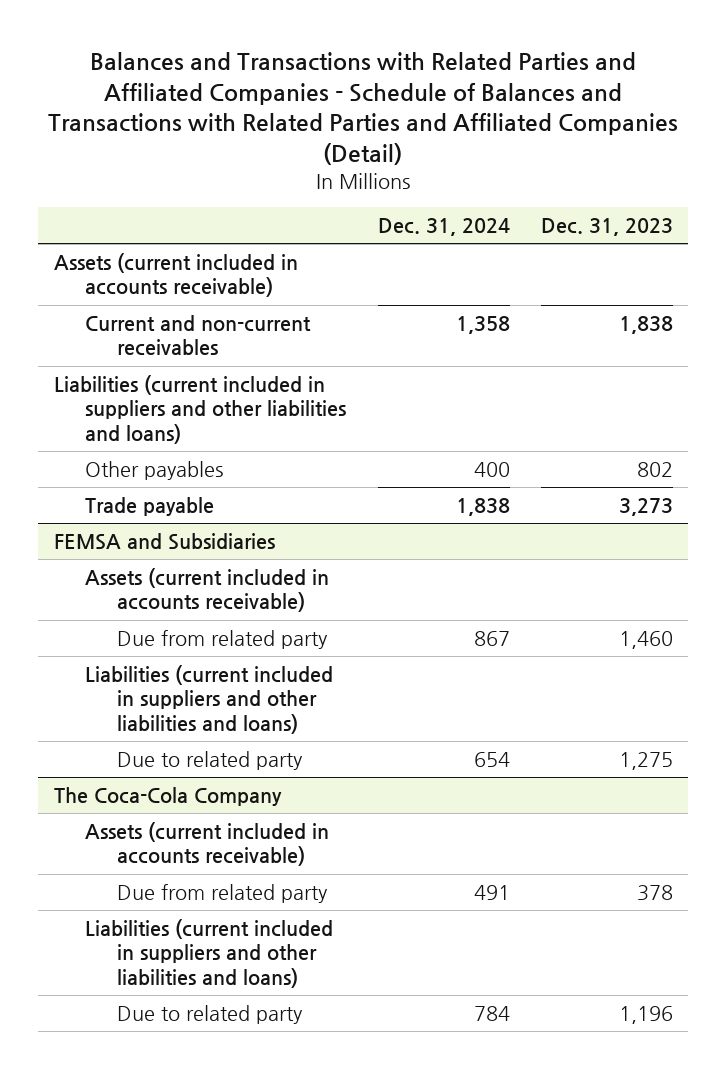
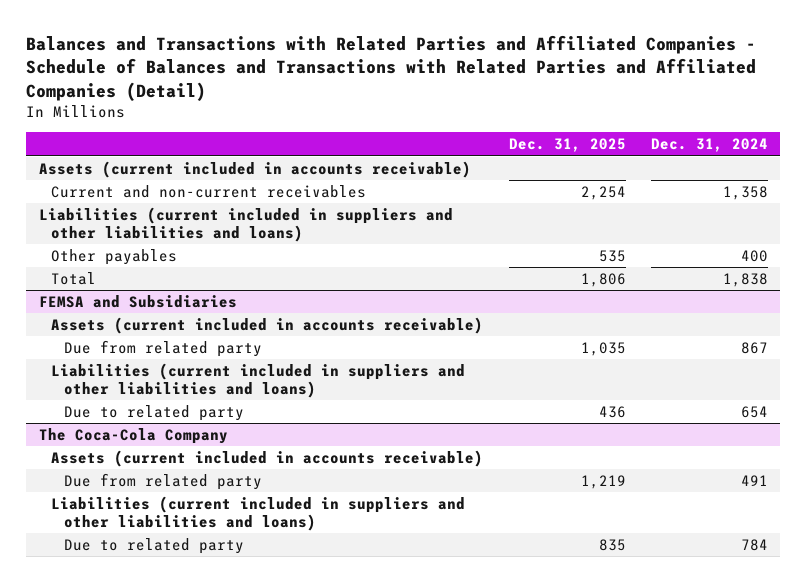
[540,218,673,237] Dec. 31, 2023 -> none
none -> [508,138,626,153] Dec. 31, 2025
[85,496,215,516] Trade payable -> [51,271,97,285] Total

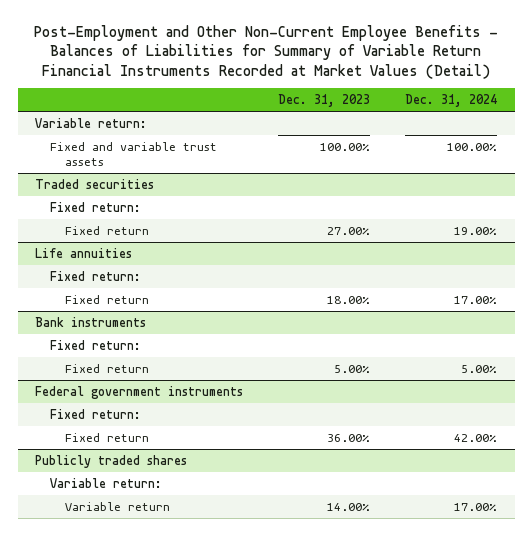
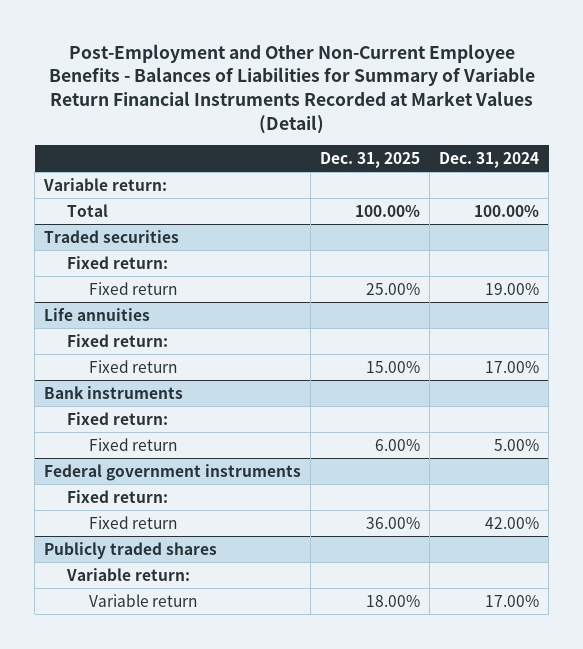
[278,93,371,107] Dec. 31, 2023 -> none
none -> [320,151,421,168] Dec. 31, 2025
[50,141,218,167] Fixed and variable trust assets -> [66,203,108,217] Total

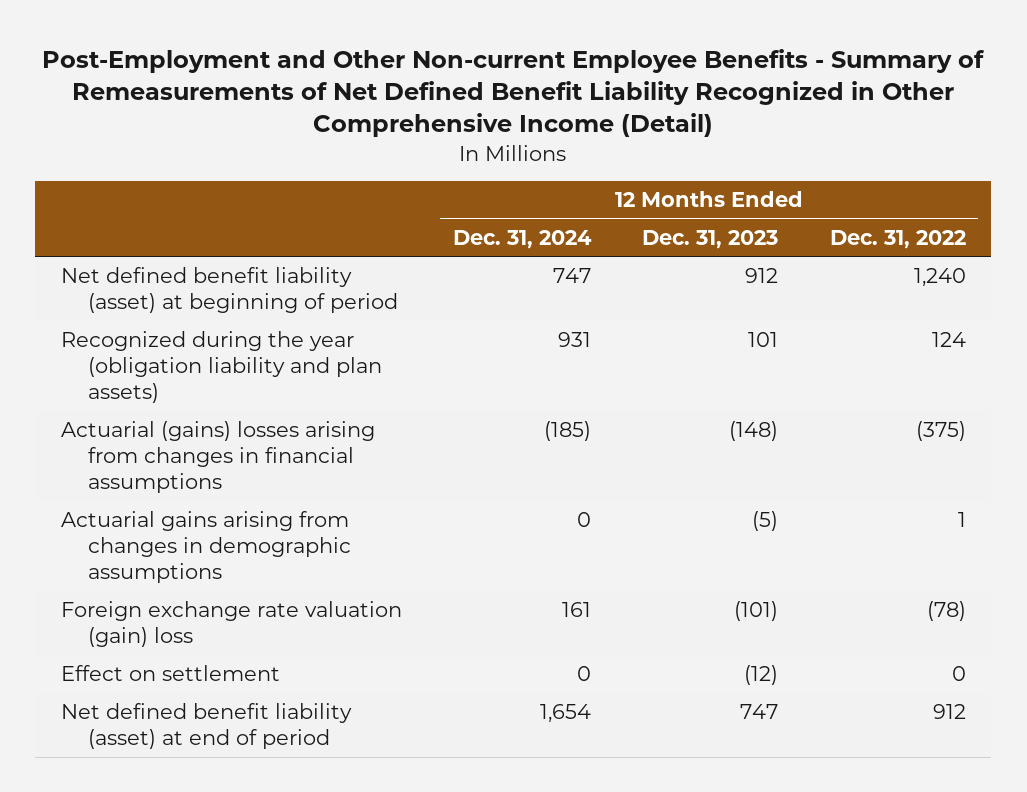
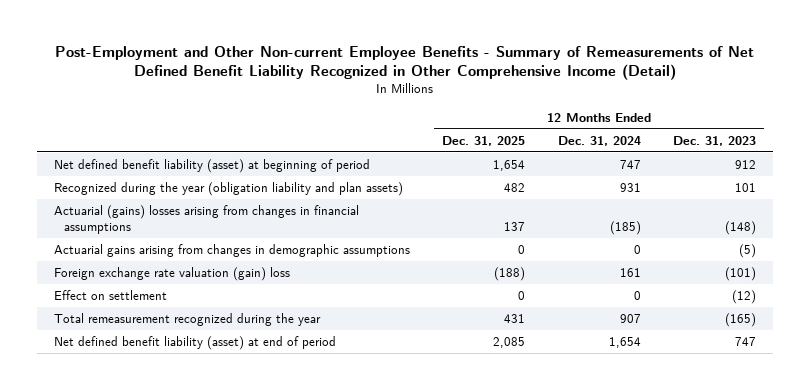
[829,229,966,249] Dec. 31, 2022 -> none
none -> [442,135,526,146] Dec. 31, 2025
none -> [53,312,321,326] Total remeasurement recognized during the year

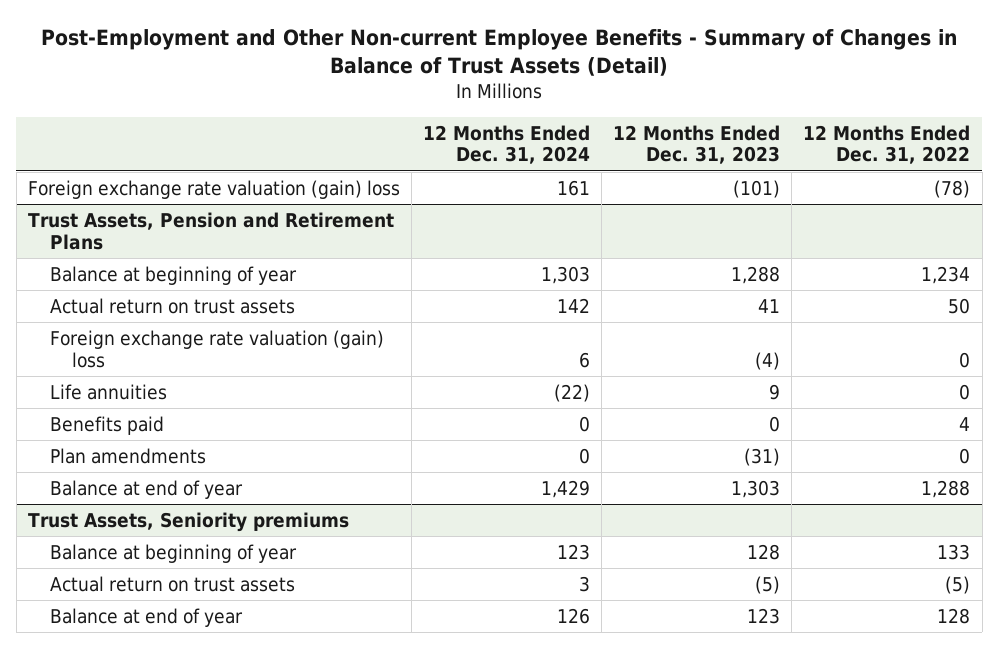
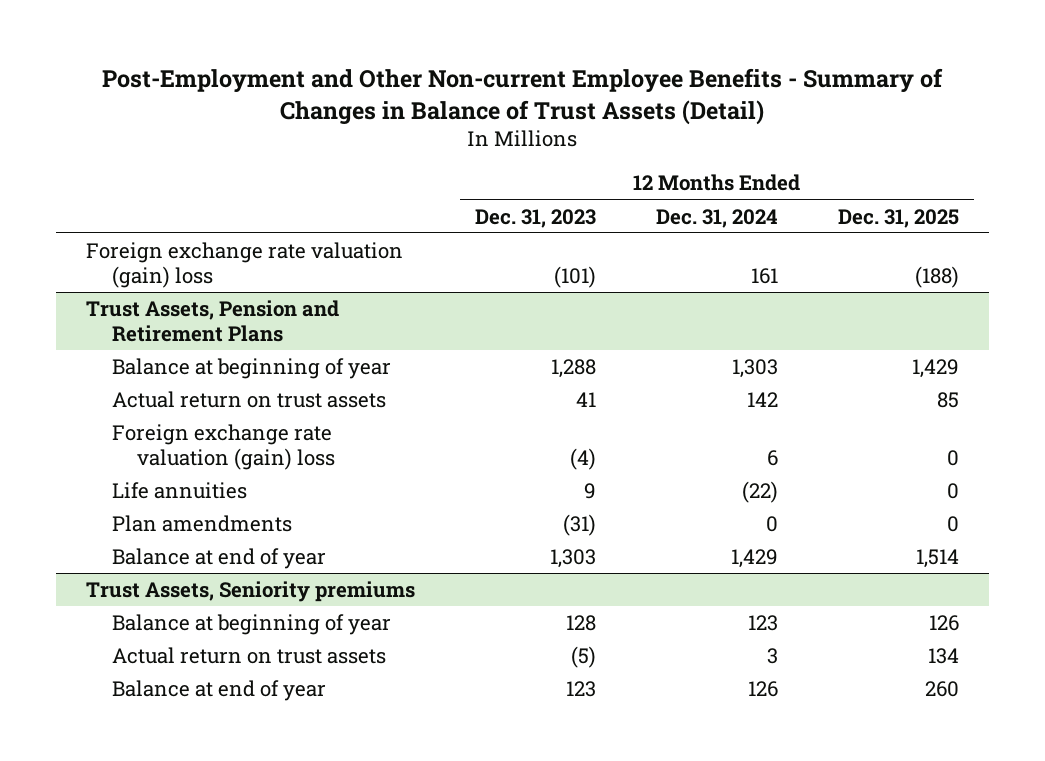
[803,124,971,165] 12 Months Ended Dec. 31, 2022 -> none
none -> [837,208,959,228] Dec. 31, 2025
[50,415,165,435] Benefits paid -> none

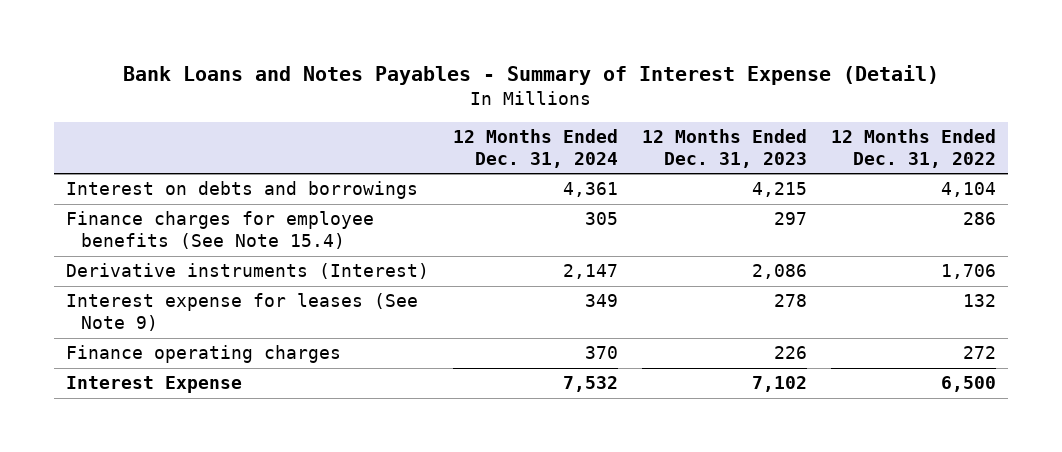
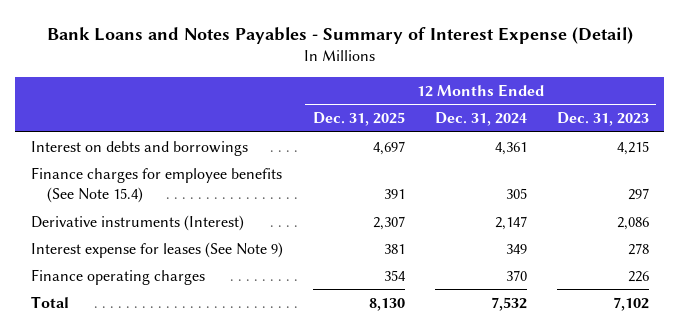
[831,129,997,168] 12 Months Ended Dec. 31, 2022 -> none
none -> [312,112,405,127] Dec. 31, 2025
[66,376,243,394] Interest Expense -> [30,295,69,308] Total

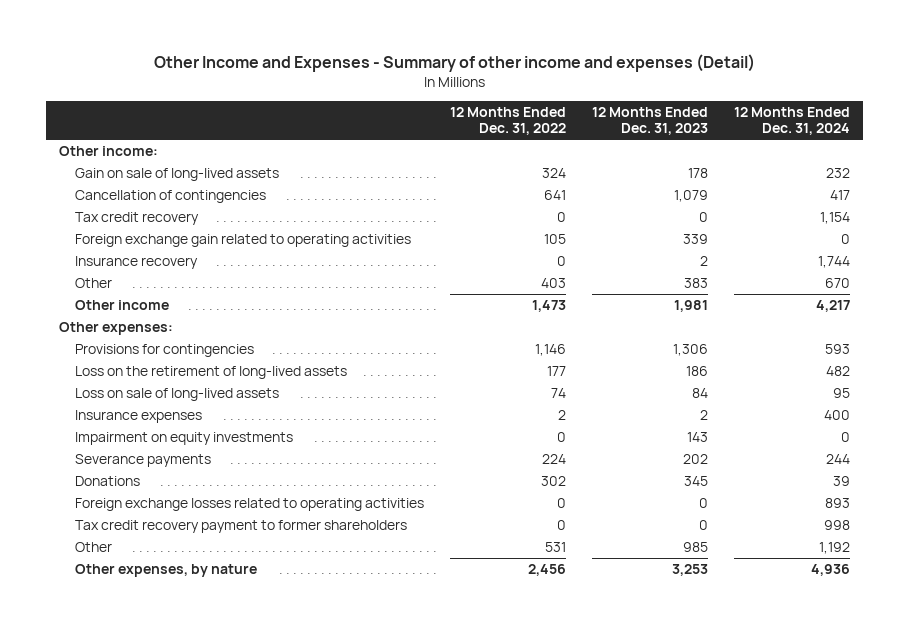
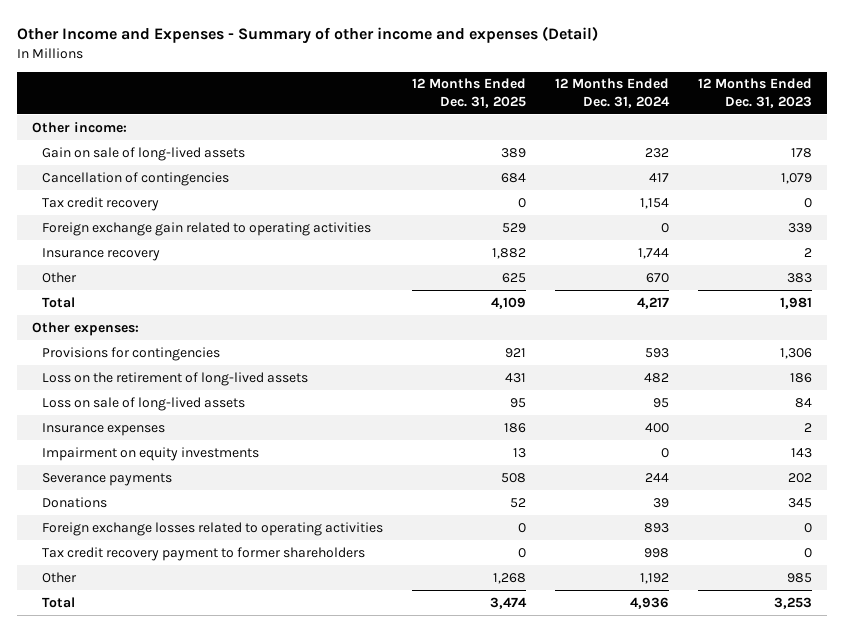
[449,106,566,136] 12 Months Ended Dec. 31, 2022 -> none
none -> [411,78,526,108] 12 Months Ended Dec. 31, 2025
[74,300,169,311] Other income -> [41,296,75,308] Total
[74,564,257,578] Other expenses, by nature -> [41,596,75,608] Total

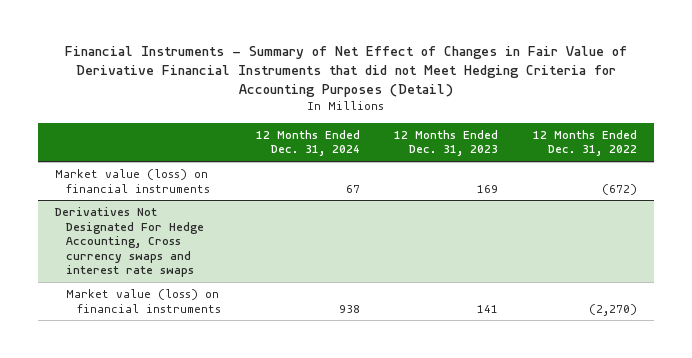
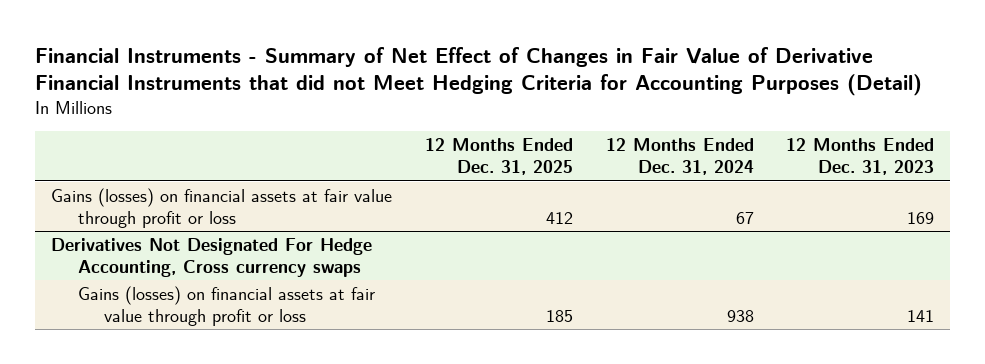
[532,129,637,157] 12 Months Ended Dec. 31, 2022 -> none
none -> [424,138,573,175] 12 Months Ended Dec. 31, 2025
[54,169,211,193] Market value (loss) on financial instruments -> [51,188,393,228] Gains (losses) on financial assets at fair value through profit or loss
[54,207,205,278] Derivatives Not Designated For Hedge Accounting, Cross currency swaps and interest rate swaps -> [51,238,373,277] Derivatives Not Designated For Hedge Accounting, Cross currency swaps
[66,289,222,313] Market value (loss) on financial instruments -> [77,286,375,326] Gains (losses) on financial assets at fair value through profit or loss

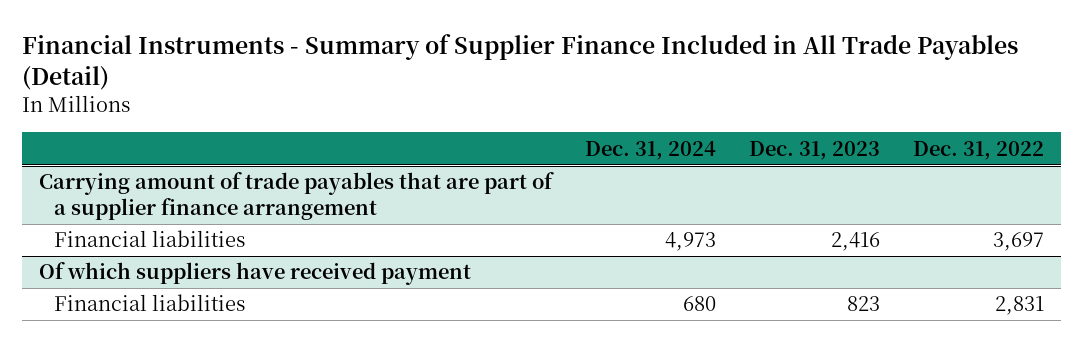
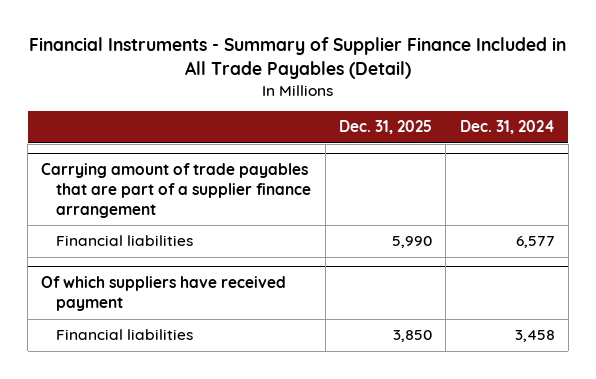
[749,140,881,160] Dec. 31, 2023 -> none
[913,140,1045,160] Dec. 31, 2022 -> none
none -> [338,120,432,135] Dec. 31, 2025
[665,232,717,252] 4,973 -> [515,236,555,249] 6,577
[683,296,717,312] 680 -> [514,330,555,343] 3,458

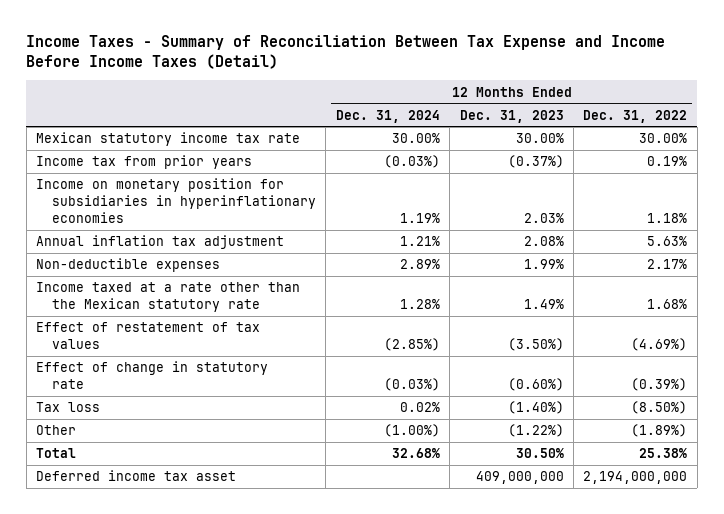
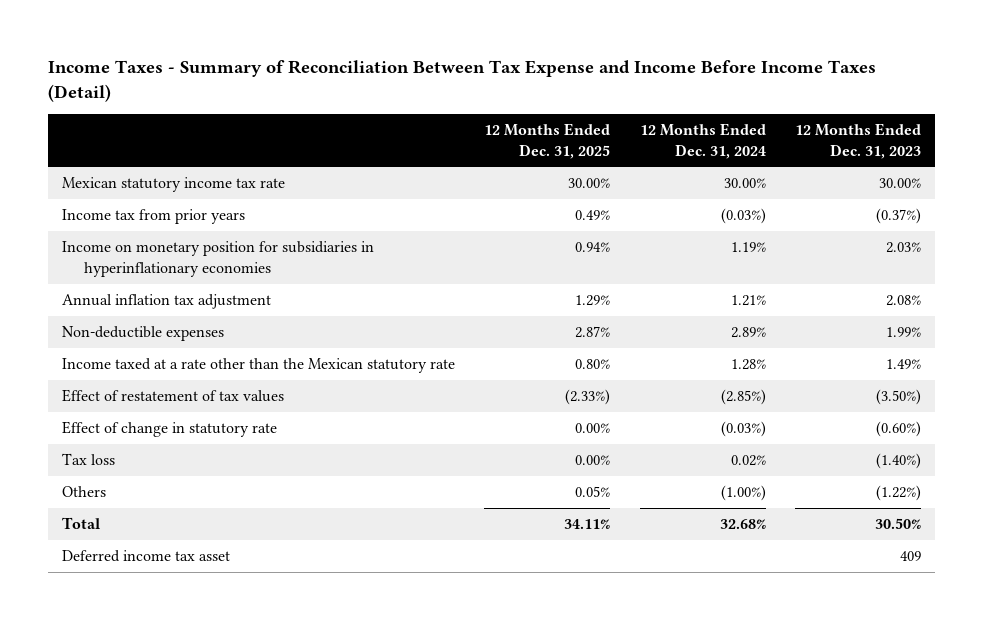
[583,109,688,123] Dec. 31, 2022 -> none
none -> [484,122,611,159] 12 Months Ended Dec. 31, 2025
[36,425,77,436] Other -> [62,486,107,498] Others
[475,471,564,485] 409,000,000 -> [899,551,921,562] 409

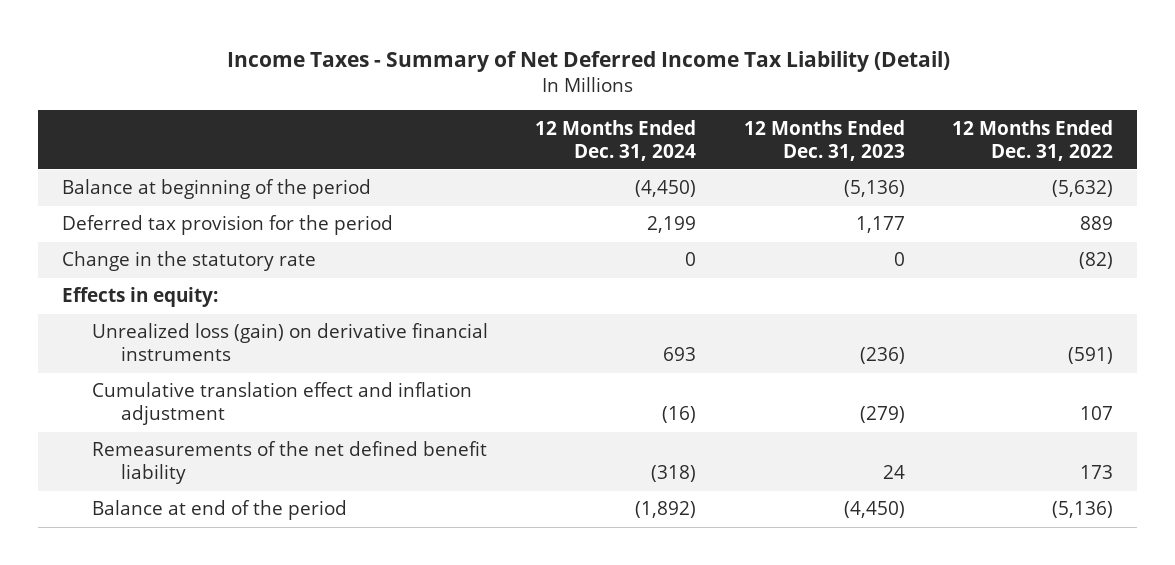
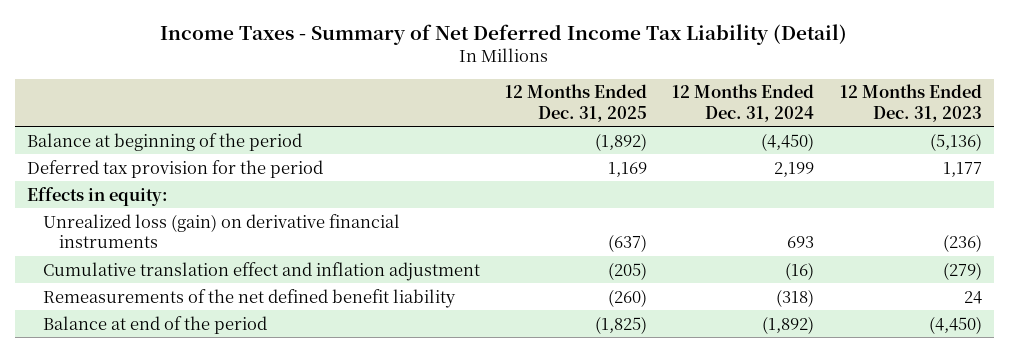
[952,119,1114,161] 12 Months Ended Dec. 31, 2022 -> none
none -> [505,84,648,122] 12 Months Ended Dec. 31, 2025
[62,251,317,272] Change in the statutory rate -> none

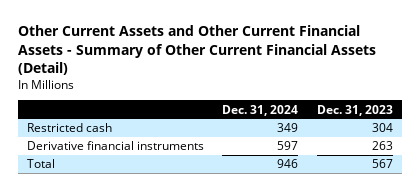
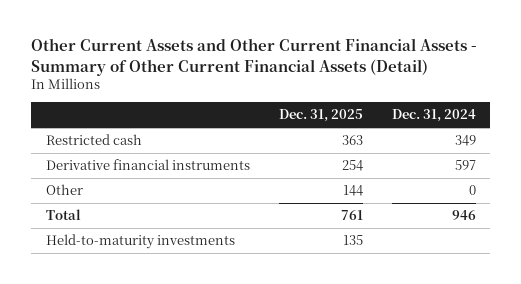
[316,104,393,116] Dec. 31, 2023 -> none
none -> [278,109,363,123] Dec. 31, 2025
none -> [45,184,83,196] Other
none -> [45,234,235,250] Held-to-maturity investments

